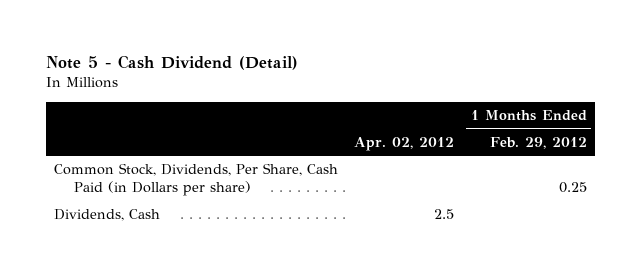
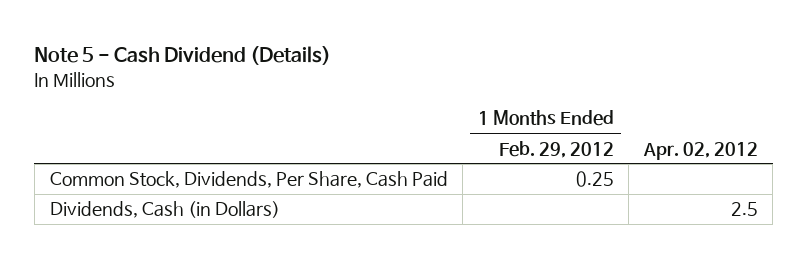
[45,54,298,70] Note 5 - Cash Dividend (Detail) -> [34,45,332,65] Note 5 - Cash Dividend (Details)
[53,163,338,197] Common Stock, Dividends, Per Share, Cash Paid (in Dollars per share) -> [49,171,448,189] Common Stock, Dividends, Per Share, Cash Paid
[53,209,160,222] Dividends, Cash -> [49,201,280,219] Dividends, Cash (in Dollars)

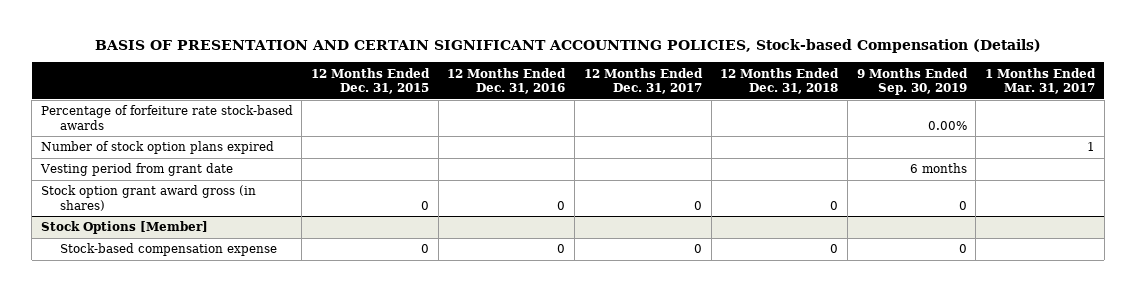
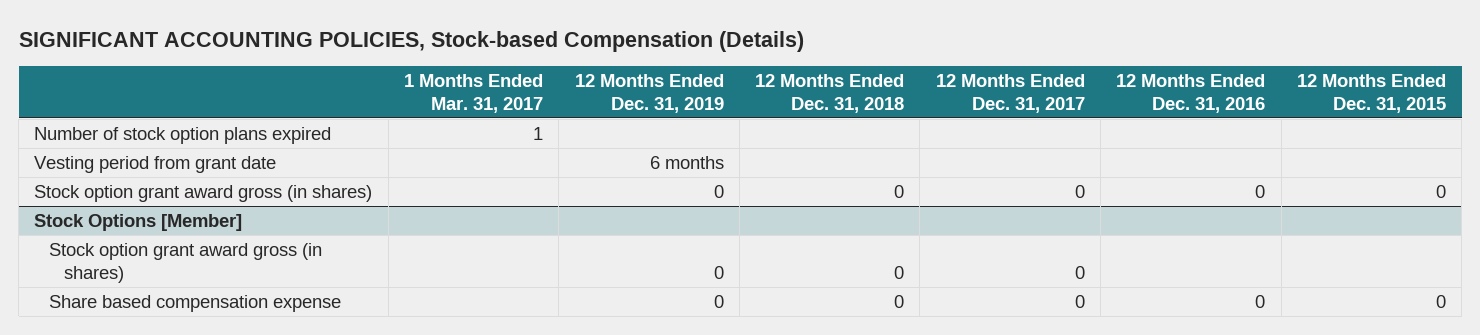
[94,39,1041,54] BASIS OF PRESENTATION AND CERTAIN SIGNIFICANT ACCOUNTING POLICIES, Stock-based Compensation (Details) -> [18,31,804,53] SIGNIFICANT ACCOUNTING POLICIES, Stock-based Compensation (Details)
[856,67,968,96] 9 Months Ended Sep. 30, 2019 -> none
none -> [574,73,724,113] 12 Months Ended Dec. 31, 2019
[40,105,293,130] Percentage of forfeiture rate stock-based awards -> none
none -> [49,242,323,283] Stock option grant award gross (in shares)
[60,243,278,257] Stock-based compensation expense -> [49,294,342,312] Share based compensation expense

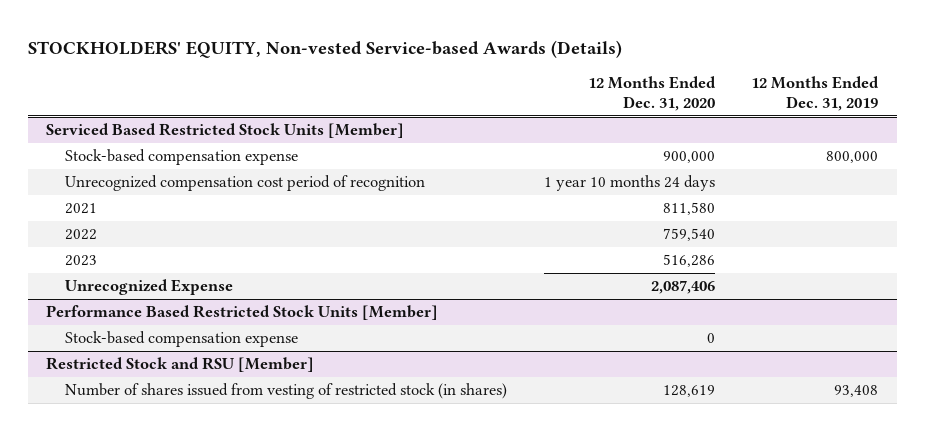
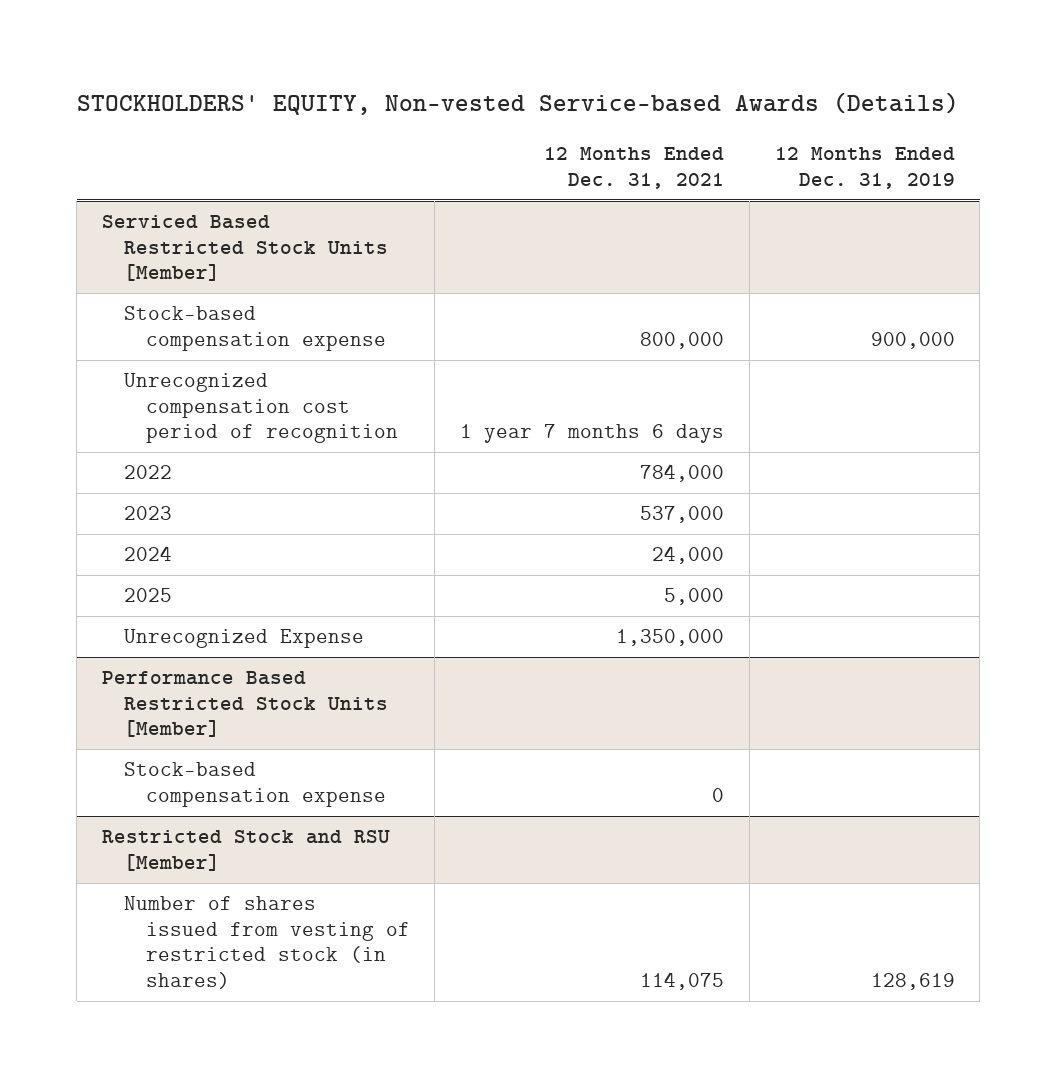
[587,76,716,111] 12 Months Ended Dec. 31, 2020 -> none
none -> [544,147,725,189] 12 Months Ended Dec. 31, 2021
[826,151,879,164] 800,000 -> [870,331,955,349] 900,000
[65,203,98,215] 2021 -> none
none -> [123,546,172,562] 2024
none -> [123,588,172,603] 2025
[834,385,879,398] 93,408 -> [870,972,955,990] 128,619

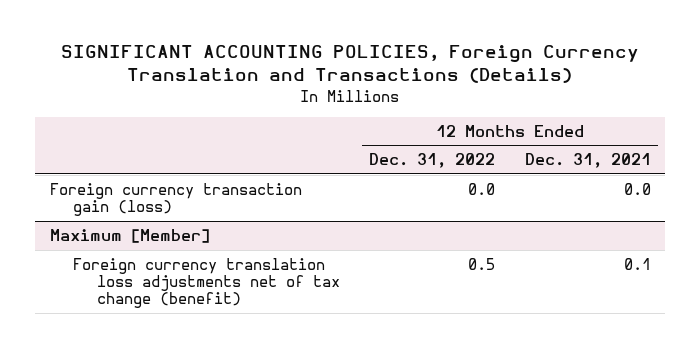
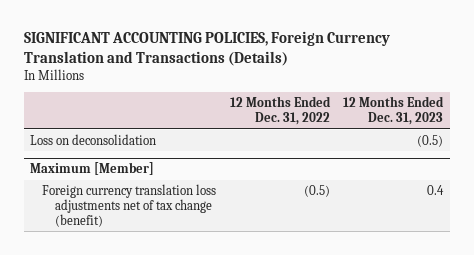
[524,153,651,169] Dec. 31, 2021 -> none
none -> [343,96,445,126] 12 Months Ended Dec. 31, 2023
[49,182,302,217] Foreign currency transaction gain (loss) -> none
none -> [30,133,157,145] Loss on deconsolidation
[468,257,496,270] 0.5 -> [303,184,330,197] (0.5)

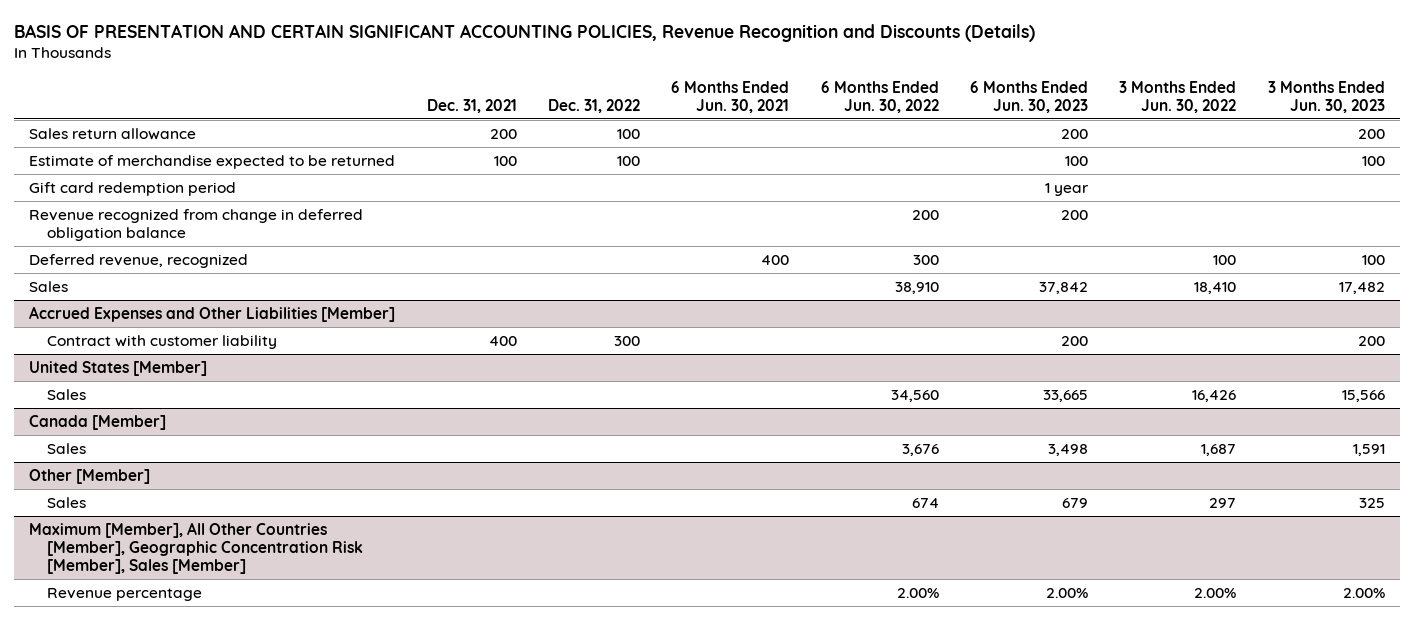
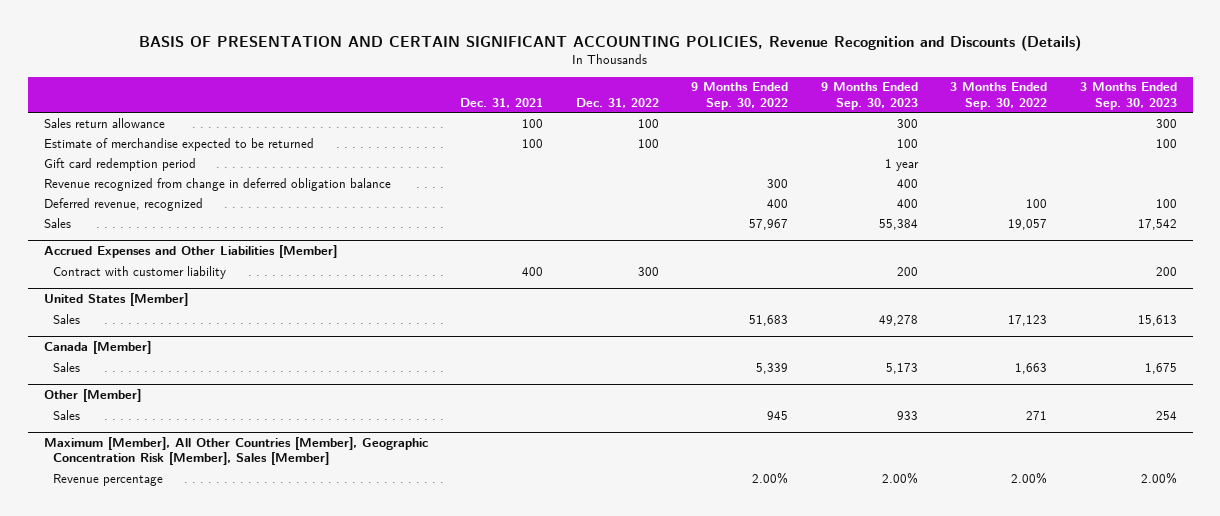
[671,80,790,113] 6 Months Ended Jun. 30, 2021 -> none
[820,80,939,113] 6 Months Ended Jun. 30, 2022 -> none
[970,80,1089,113] 6 Months Ended Jun. 30, 2023 -> none
[1119,80,1237,113] 3 Months Ended Jun. 30, 2022 -> none
[1267,80,1385,113] 3 Months Ended Jun. 30, 2023 -> none
none -> [691,82,789,110] 9 Months Ended Sep. 30, 2022
none -> [820,82,918,110] 9 Months Ended Sep. 30, 2023
none -> [950,82,1048,110] 3 Months Ended Sep. 30, 2022
none -> [1079,82,1177,110] 3 Months Ended Sep. 30, 2023
[489,128,517,139] 200 -> [522,118,544,128] 100

